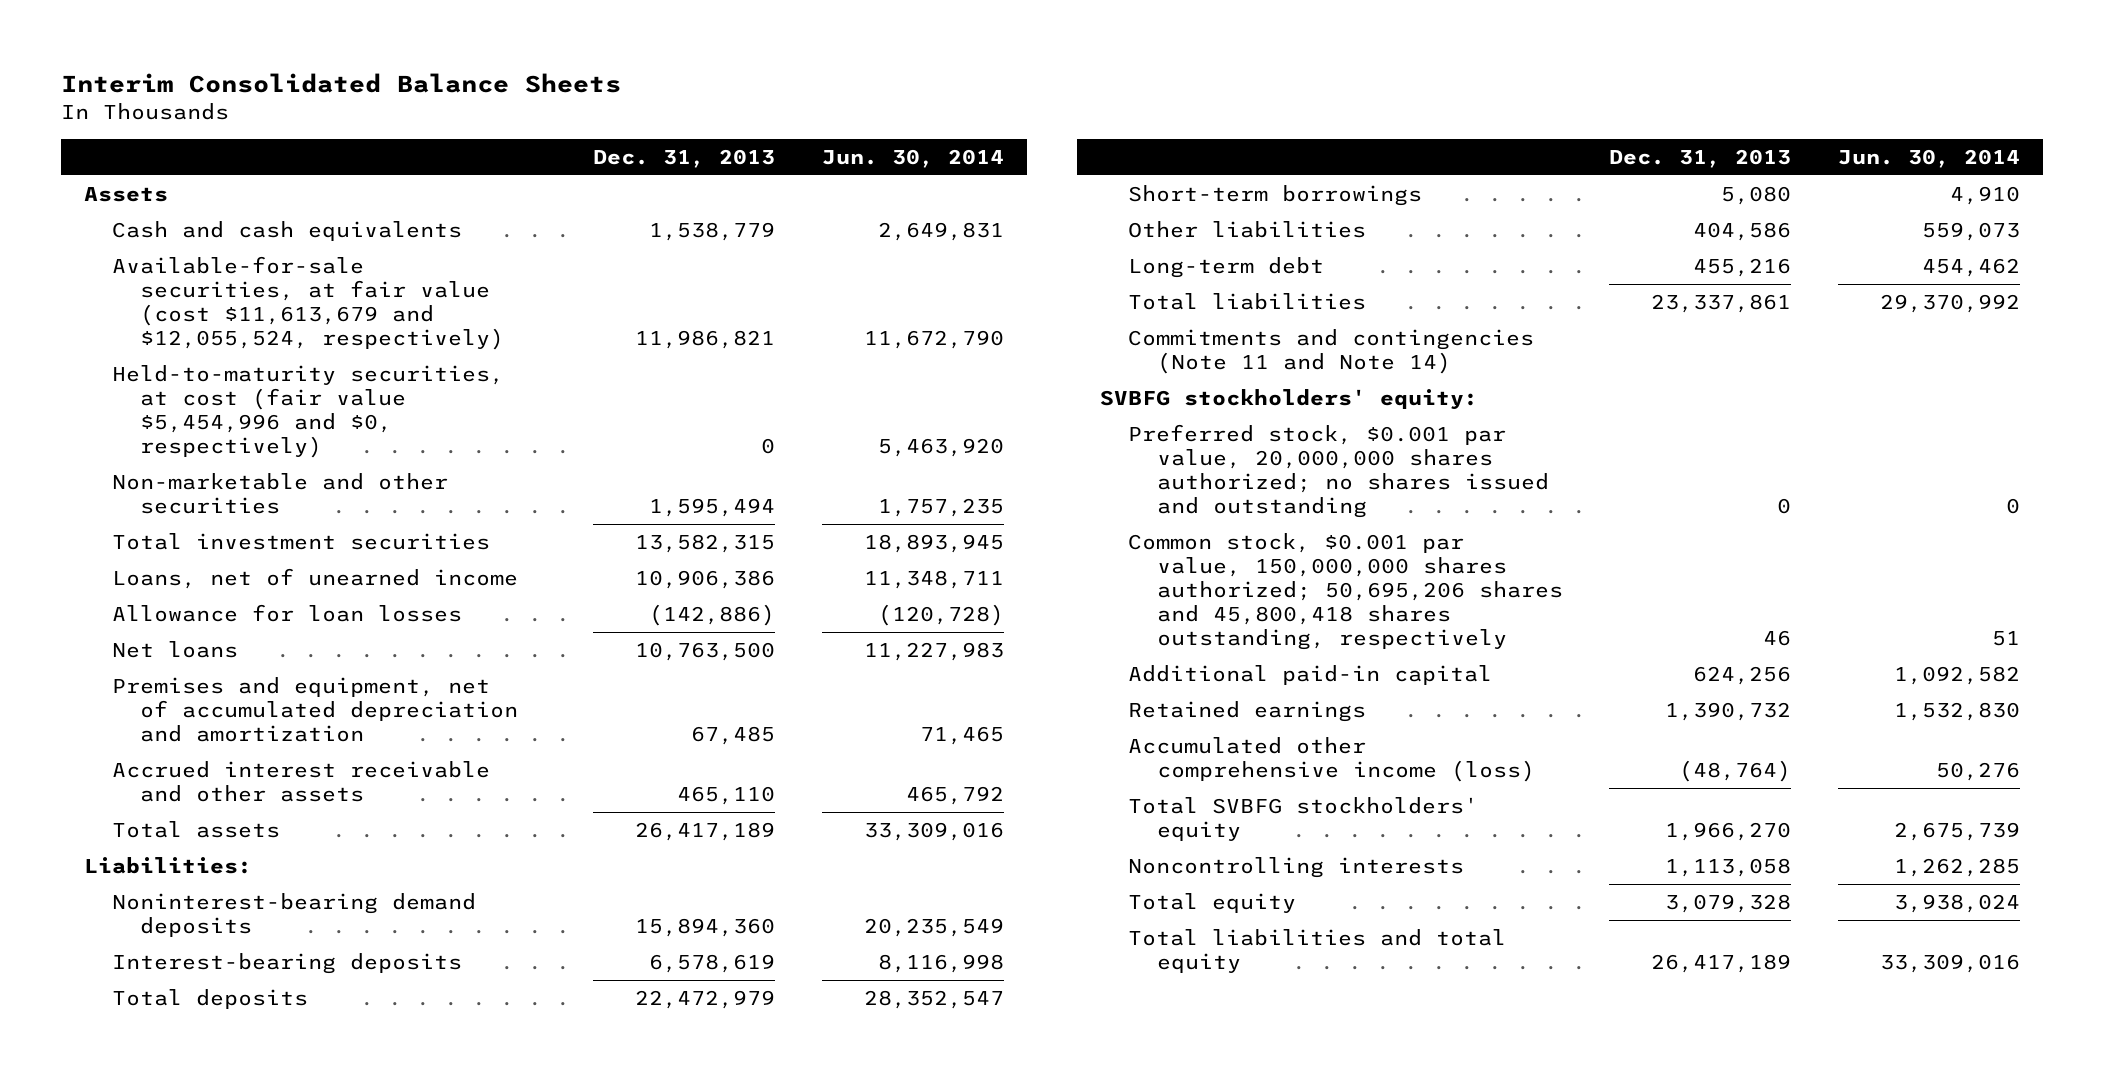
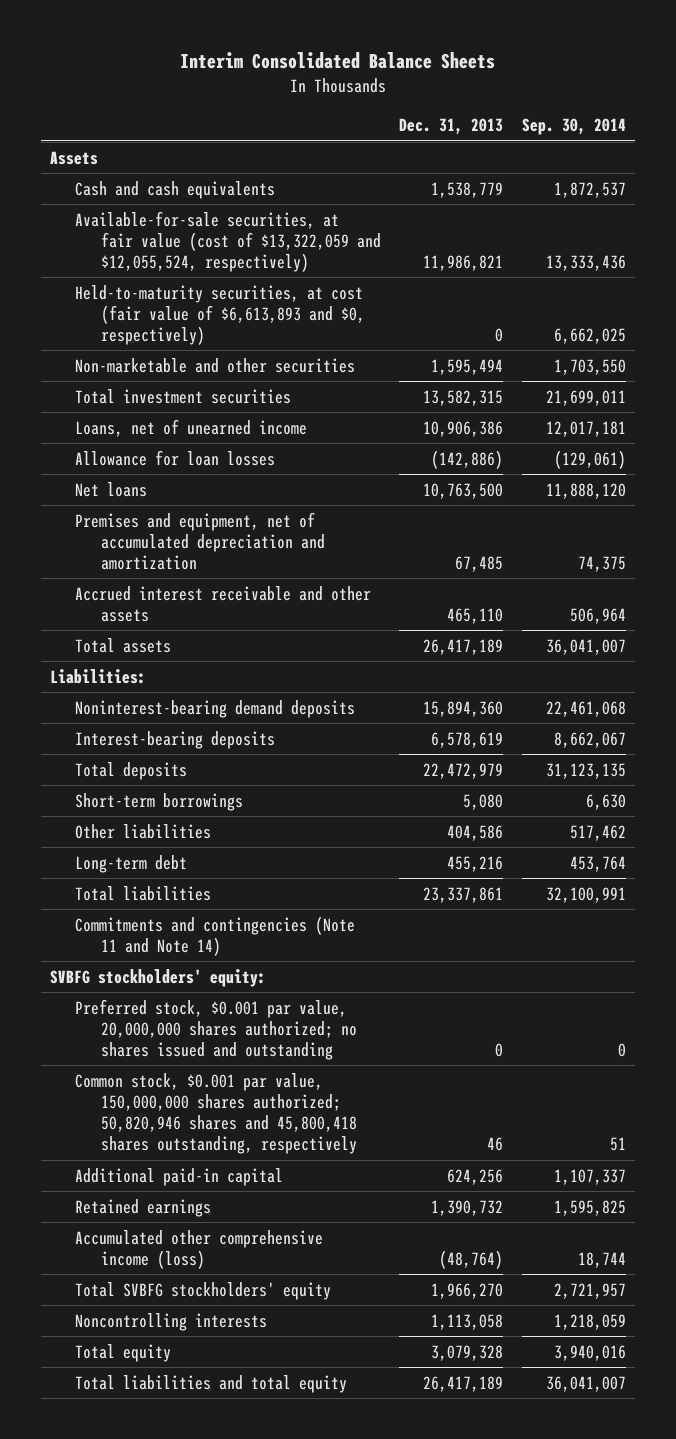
[821,148,1004,168] Jun. 30, 2014 -> none
none -> [521,118,626,136] Sep. 30, 2014
[112,255,505,351] Available-for-sale securities, at fair value (cost $11,613,679 and $12,055,524, respectively) -> [75,210,381,272] Available-for-sale securities, at fair value (cost of $13,322,059 and $12,055,524, respectively)
[112,364,505,459] Held-to-maturity securities, at cost (fair value $5,454,996 and $0, respectively) -> [75,284,365,345] Held-to-maturity securities, at cost (fair value of $6,613,893 and $0, respectively)
[1128,532,1563,651] Common stock, $0.001 par value, 150,000,000 shares authorized; 50,695,206 shares and 45,800,418 shares outstanding, respectively -> [75,1072,357,1155] Common stock, $0.001 par value, 150,000,000 shares authorized; 50,820,946 shares and 45,800,418 shares outstanding, respectively

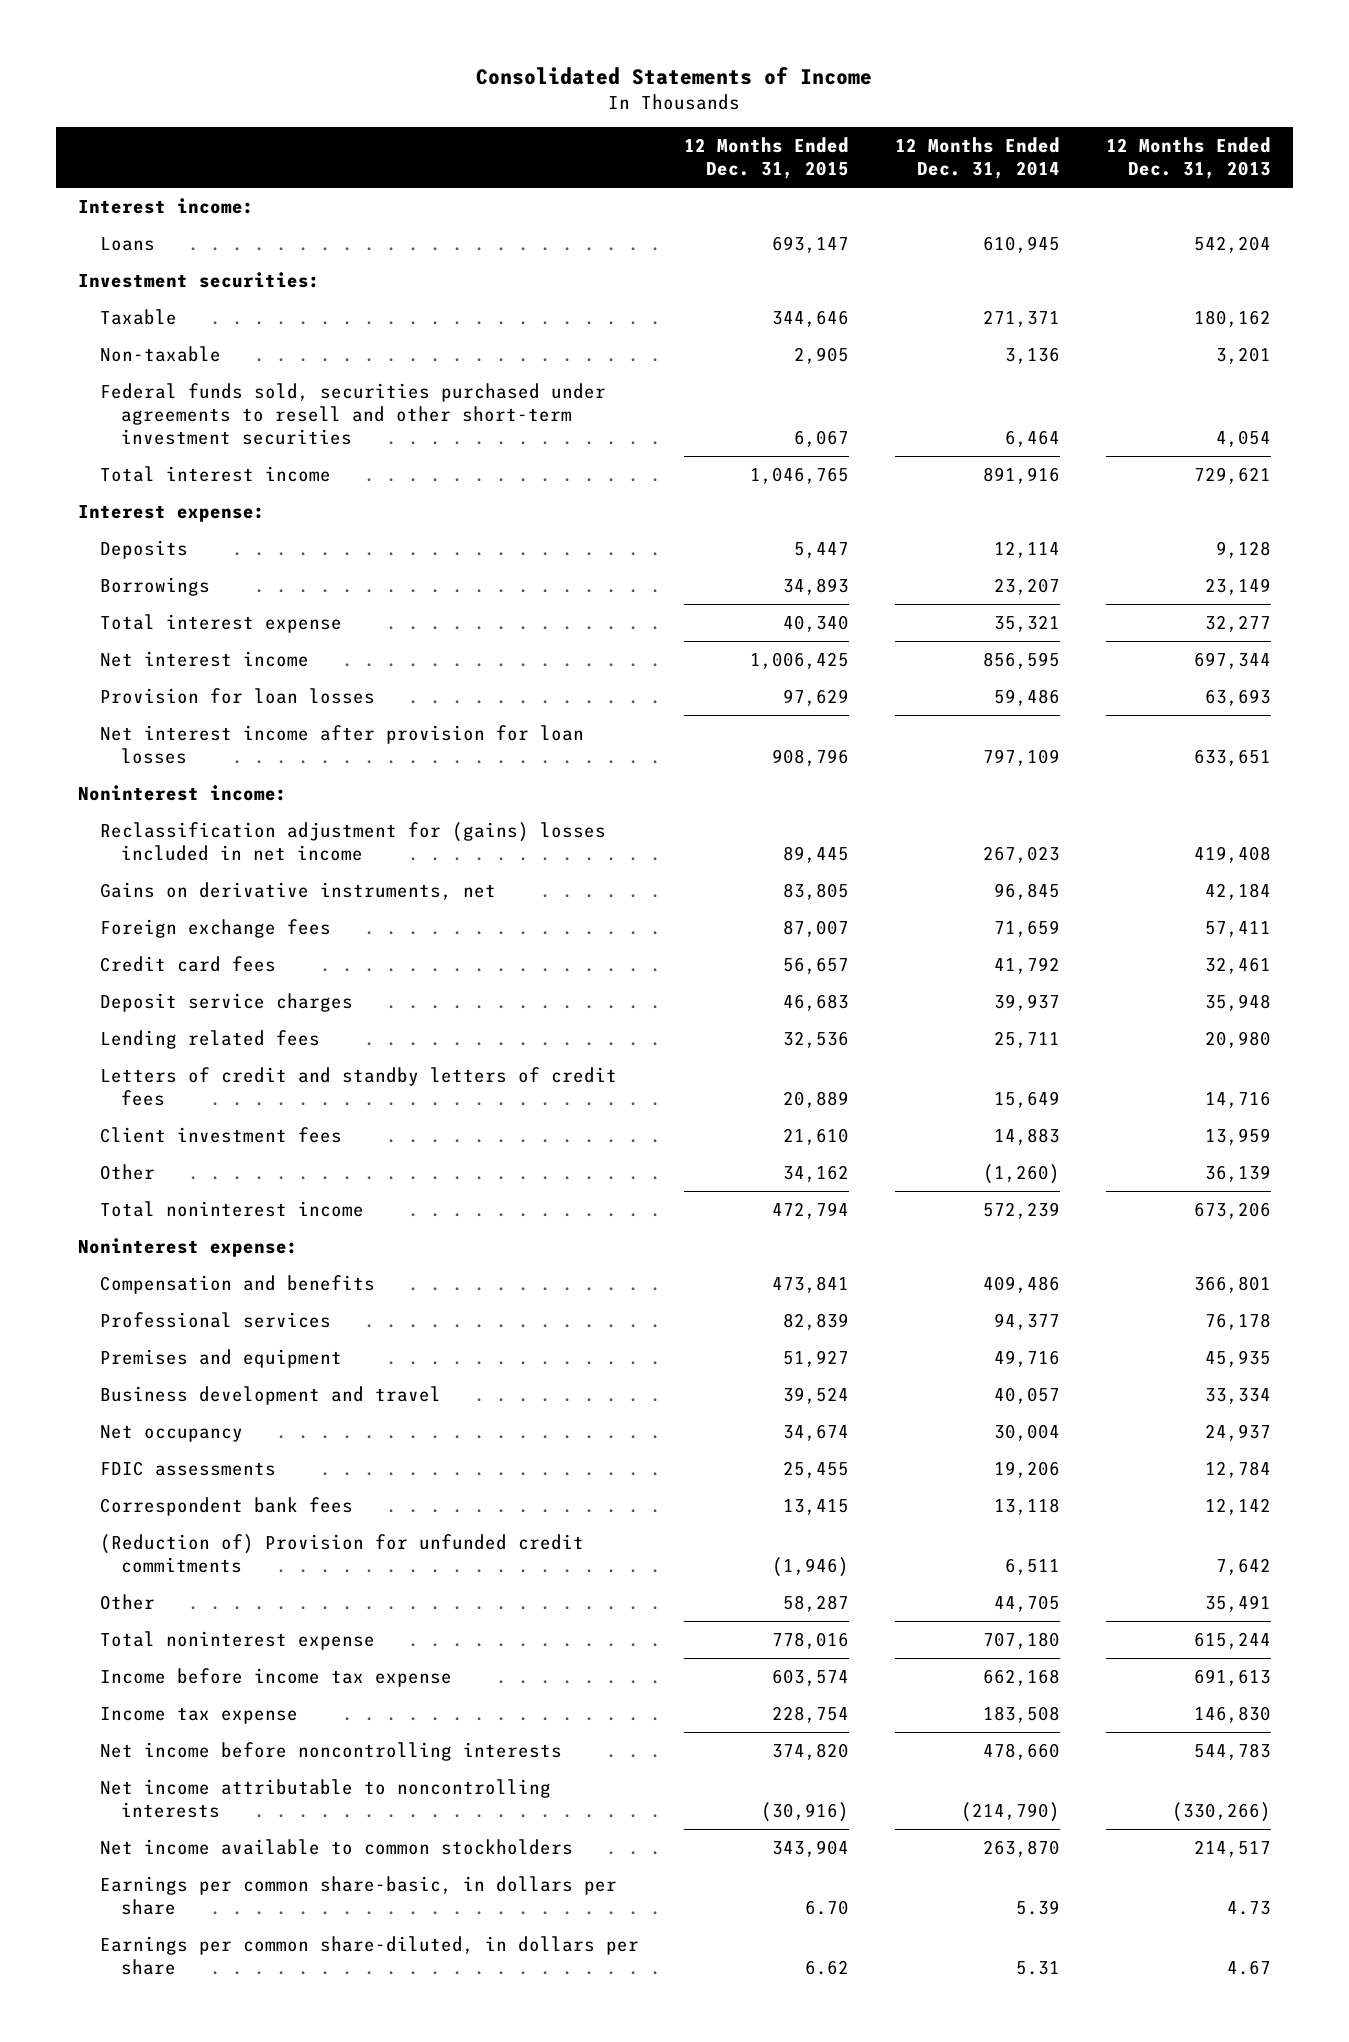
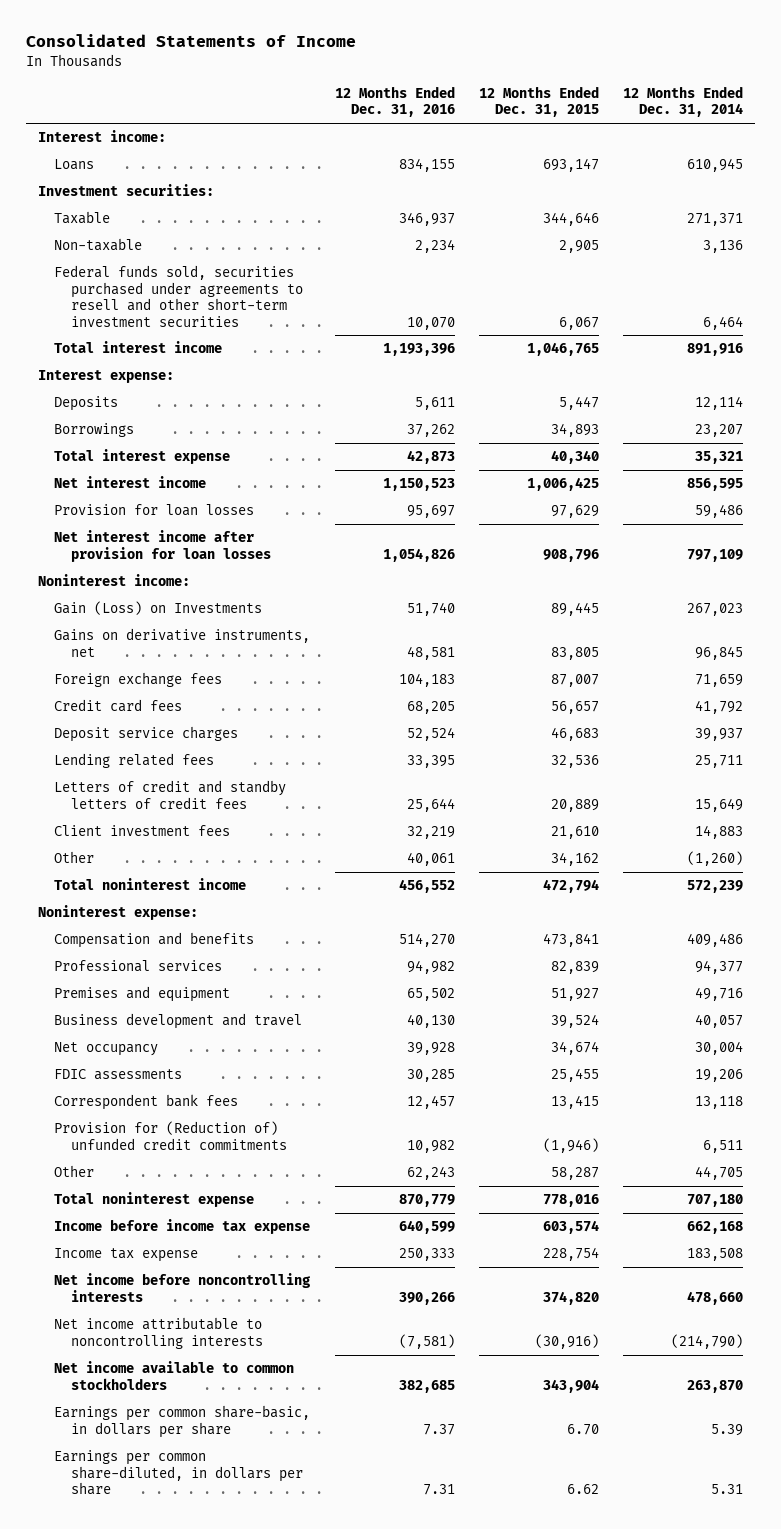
[1105,137,1271,180] 12 Months Ended Dec. 31, 2013 -> none
none -> [334,85,455,118] 12 Months Ended Dec. 31, 2016
[99,821,606,861] Reclassification adjustment for (gains) losses included in net income -> [54,601,263,616] Gain (Loss) on Investments
[99,1533,584,1573] (Reduction of) Provision for unfunded credit commitments -> [54,1121,287,1150] Provision for (Reduction of) unfunded credit commitments

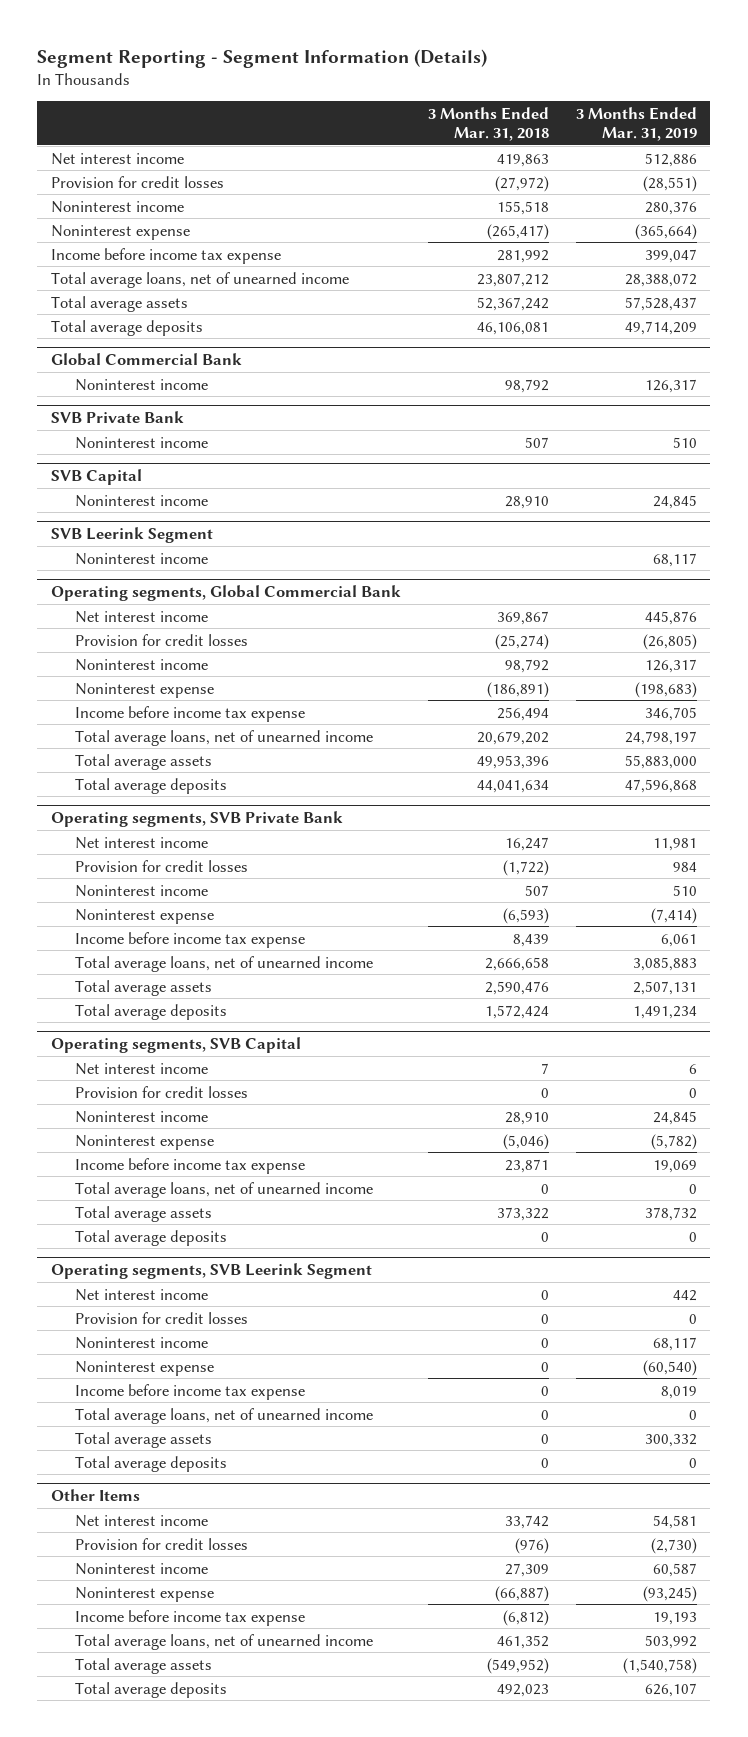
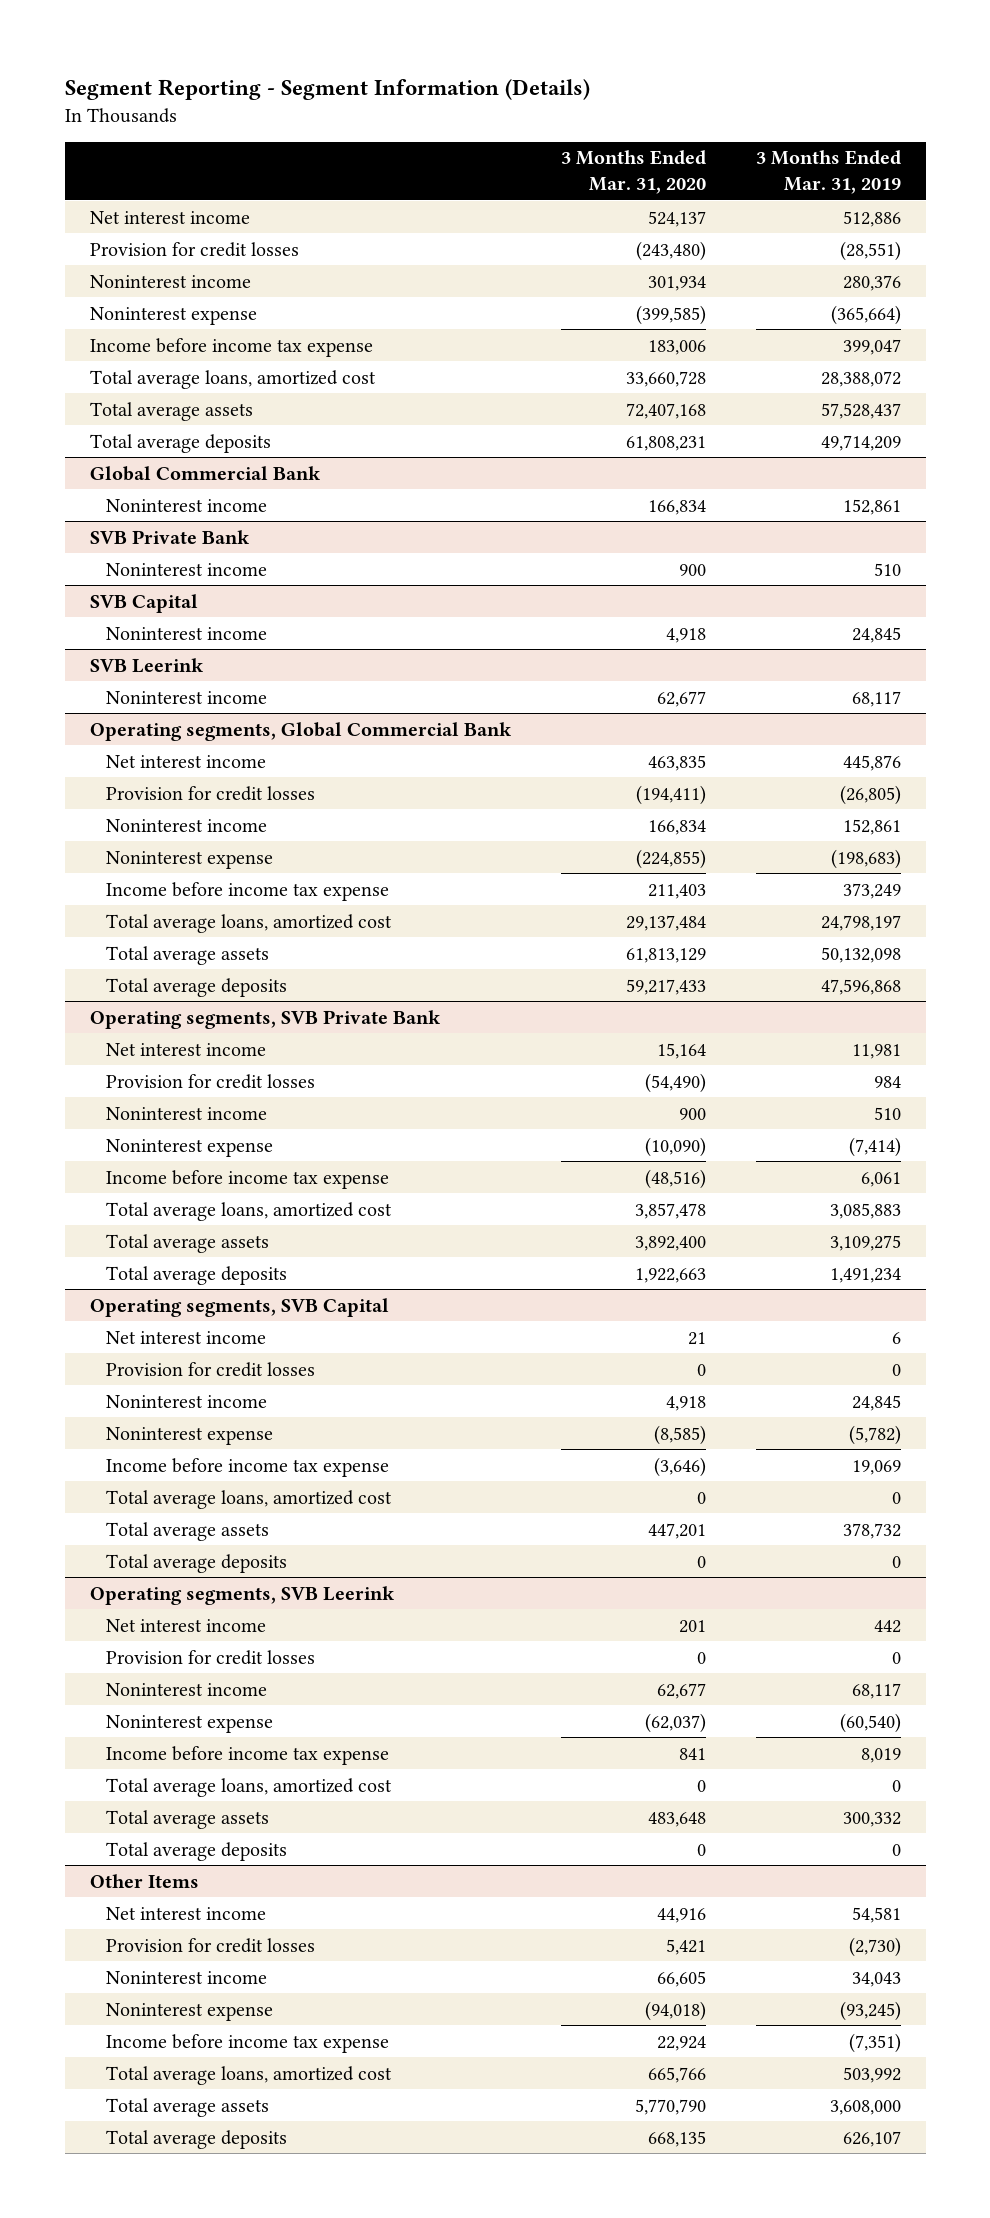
[427,106,549,142] 3 Months Ended Mar. 31, 2018 -> none
none -> [560,150,706,194] 3 Months Ended Mar. 31, 2020
[50,271,349,288] Total average loans, net of unearned income -> [89,369,376,389] Total average loans, amortized cost
[644,378,697,393] 126,317 -> [842,498,901,515] 152,861
[50,527,213,544] SVB Leerink Segment -> [89,657,204,673] SVB Leerink
[644,658,697,673] 126,317 -> [842,818,901,835] 152,861
[644,706,697,721] 346,705 -> [842,882,901,899] 373,249
[74,729,373,746] Total average loans, net of unearned income -> [106,913,393,933] Total average loans, amortized cost
[624,754,697,769] 55,883,000 -> [820,946,901,963] 50,132,098
[74,955,373,972] Total average loans, net of unearned income -> [106,1201,393,1221] Total average loans, amortized cost
[632,980,697,995] 2,507,131 -> [829,1234,901,1251] 3,109,275
[74,1181,373,1198] Total average loans, net of unearned income -> [106,1489,393,1509] Total average loans, amortized cost
[50,1263,372,1280] Operating segments, SVB Leerink Segment -> [89,1585,395,1605] Operating segments, SVB Leerink
[74,1407,373,1424] Total average loans, net of unearned income -> [106,1777,393,1797] Total average loans, amortized cost
[652,1562,697,1577] 60,587 -> [851,1971,901,1987] 34,043
[652,1611,697,1625] 19,193 -> [848,2032,901,2053] (7,351)
[74,1633,373,1650] Total average loans, net of unearned income -> [106,2065,393,2085] Total average loans, amortized cost
[622,1657,697,1674] (1,540,758) -> [829,2099,901,2115] 3,608,000

